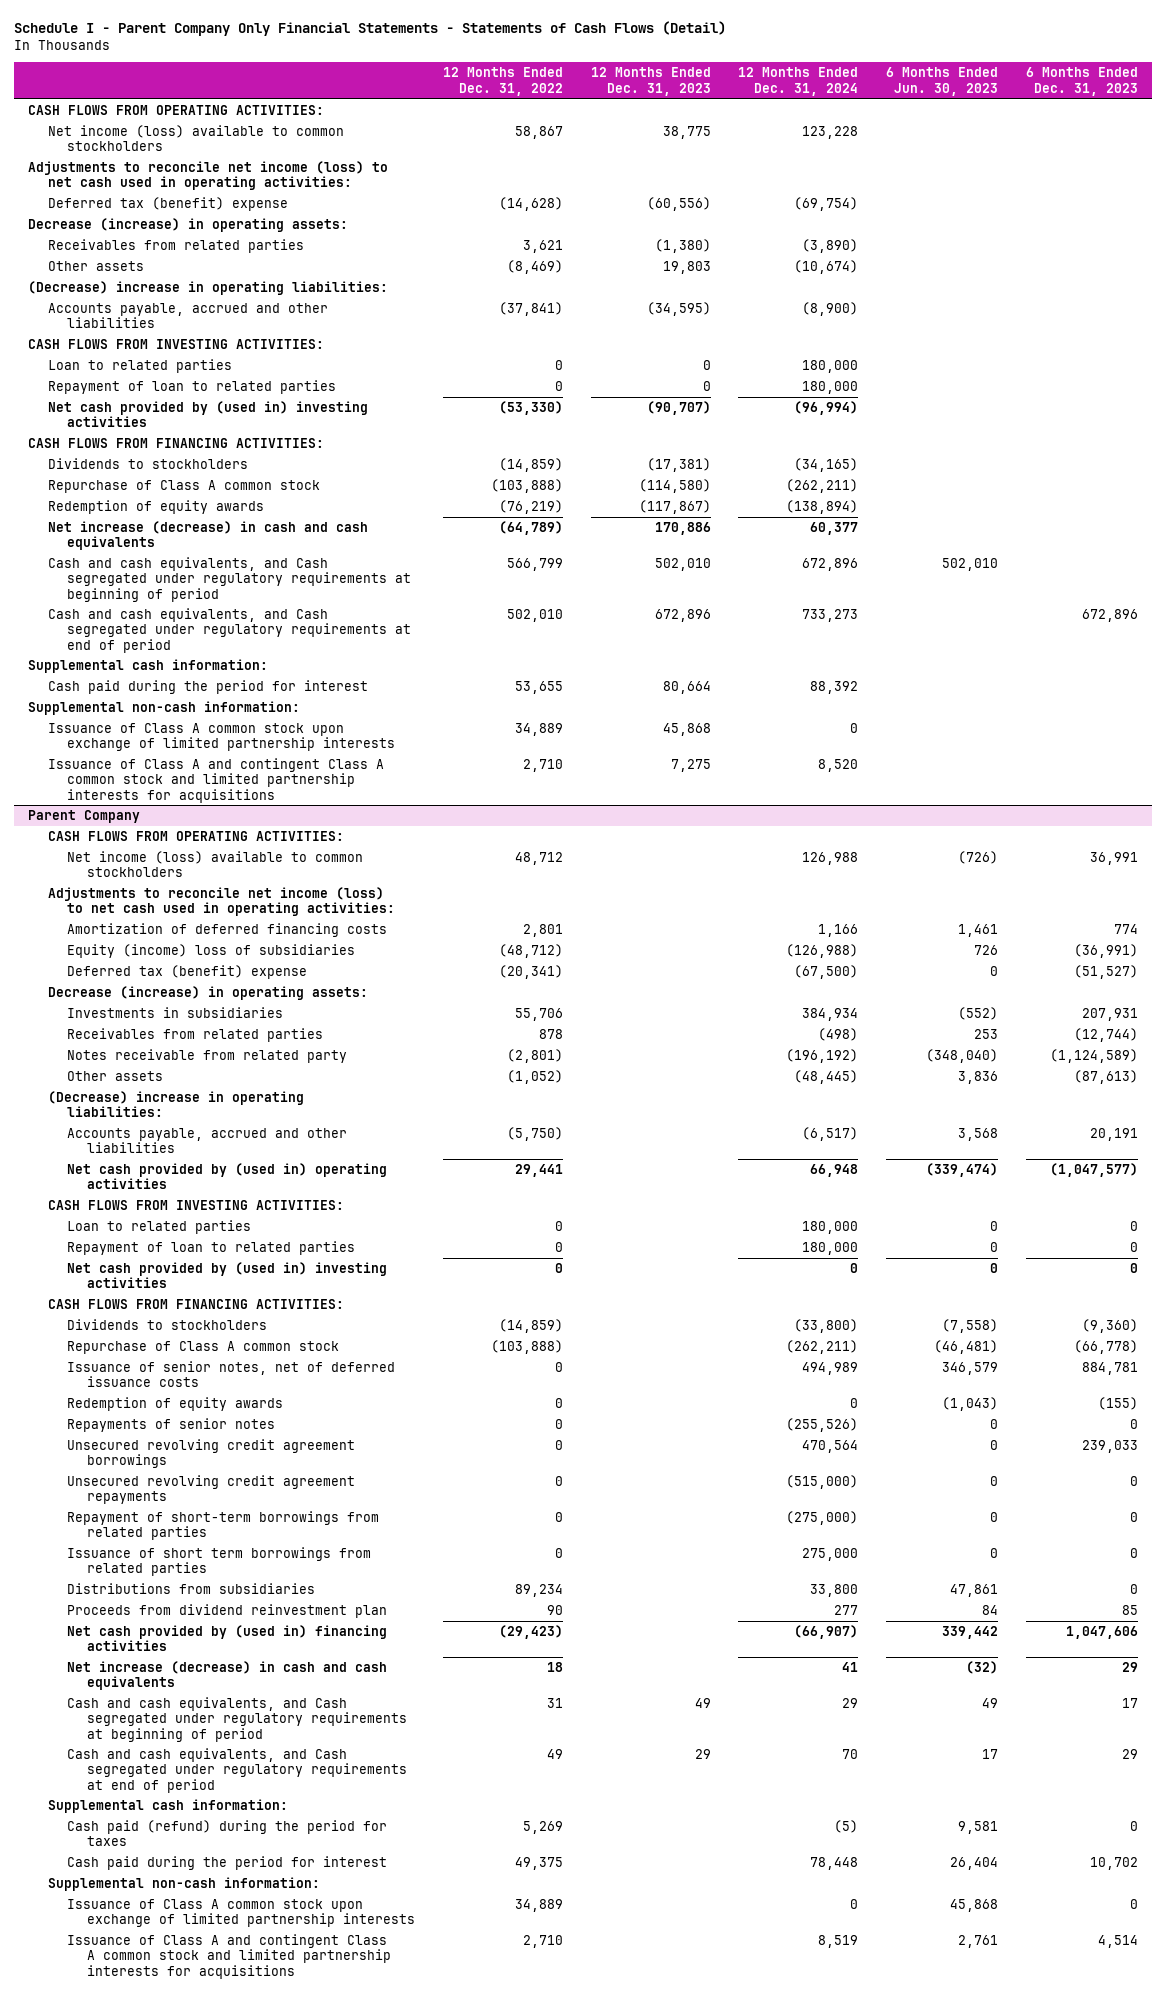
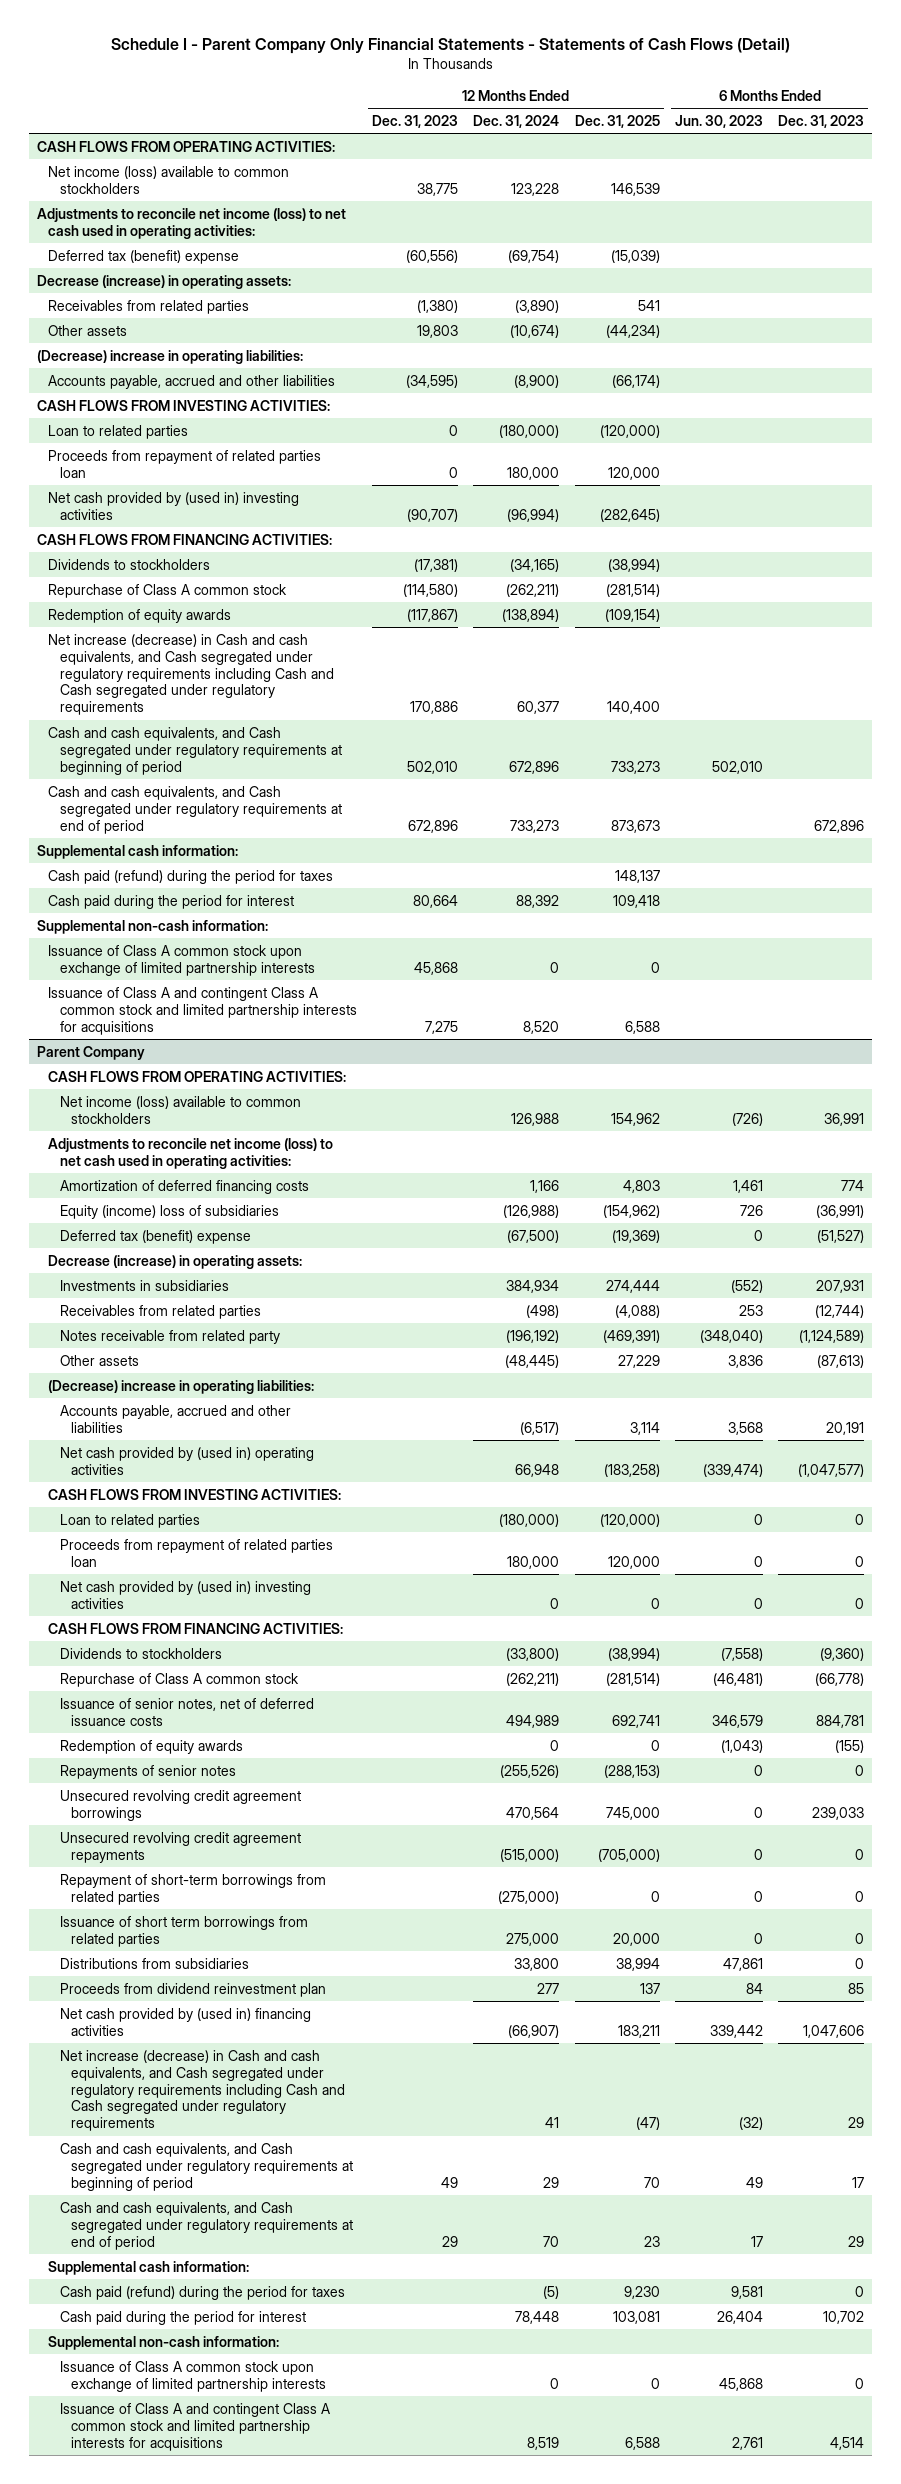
[442,67,563,96] 12 Months Ended Dec. 31, 2022 -> none
none -> [574,114,660,128] Dec. 31, 2025
[802,359,859,373] 180,000 -> [499,424,560,438] (180,000)
[47,379,336,394] Repayment of loan to related parties -> [48,449,322,478] Proceeds from repayment of related parties loan
[47,520,368,551] Net increase (decrease) in cash and cash equivalents -> [48,633,334,716] Net increase (decrease) in Cash and cash equivalents, and Cash segregated under regulatory requirements including Cash and Cash segregated under regulatory requirements
none -> [48,869,334,884] Cash paid (refund) during the period for taxes
[802,1220,859,1234] 180,000 -> [499,1513,560,1527] (180,000)
[67,1240,356,1255] Repayment of loan to related parties -> [59,1538,333,1567] Proceeds from repayment of related parties loan
[67,1660,388,1691] Net increase (decrease) in cash and cash equivalents -> [59,2049,346,2132] Net increase (decrease) in Cash and cash equivalents, and Cash segregated under regulatory requirements including Cash and Cash segregated under regulatory requirements

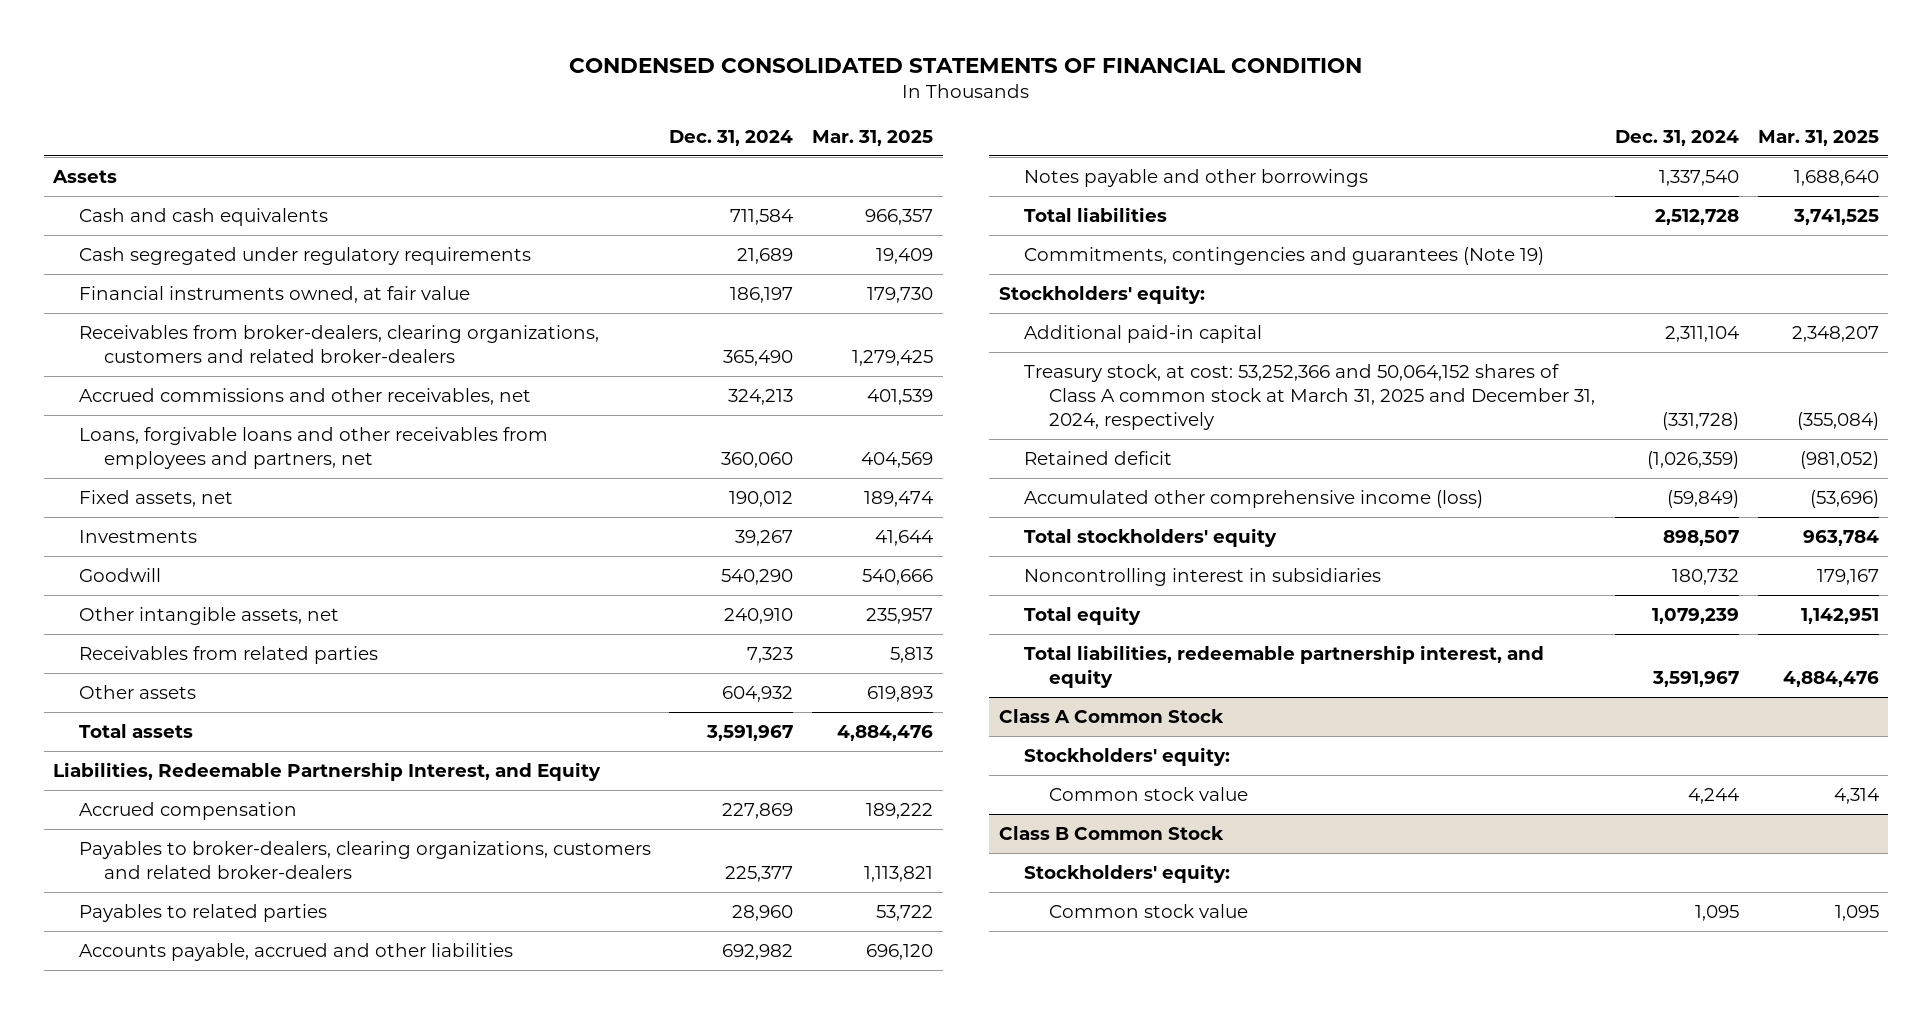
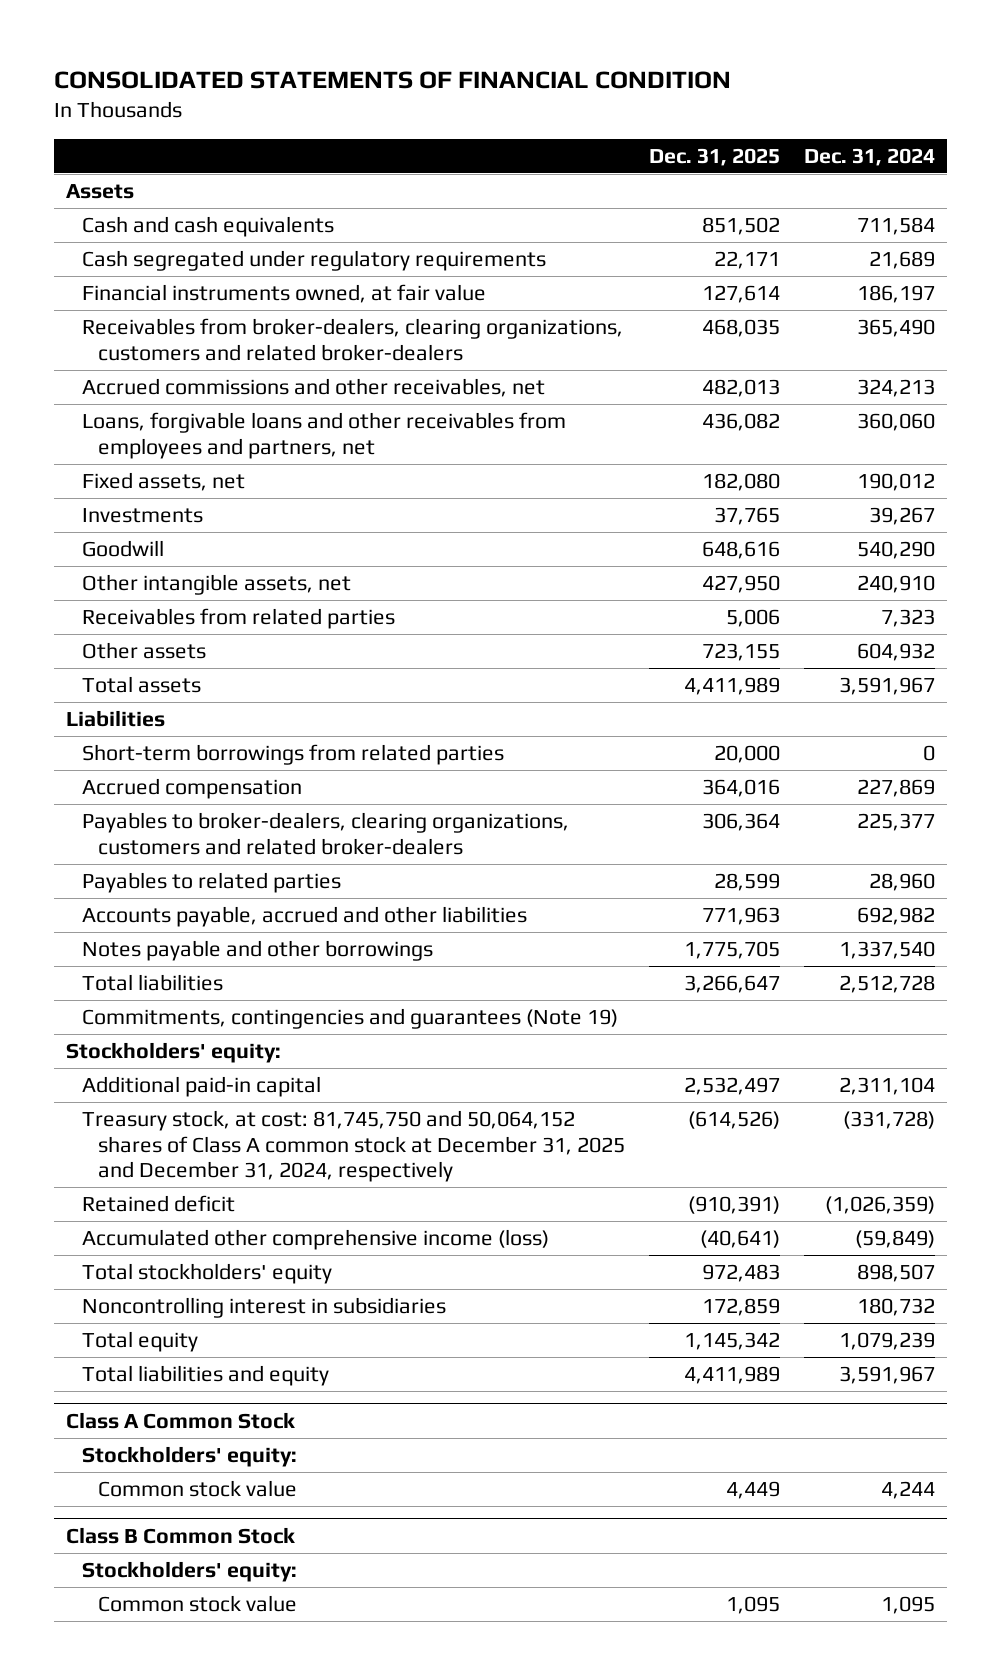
[568,58,1362,74] CONDENSED CONSOLIDATED STATEMENTS OF FINANCIAL CONDITION -> [53,70,731,89] CONSOLIDATED STATEMENTS OF FINANCIAL CONDITION
[812,129,934,146] Mar. 31, 2025 -> none
none -> [648,147,780,166] Dec. 31, 2025
[53,761,602,781] Liabilities, Redeemable Partnership Interest, and Equity -> none
none -> [65,710,165,728] Liabilities
none -> [81,744,504,766] Short-term borrowings from related parties
[1024,363,1596,431] Treasury stock, at cost: 53,252,366 and 50,064,152 shares of Class A common stock at March 31, 2025 and December 31, 2024, respectively -> [81,1110,626,1183] Treasury stock, at cost: 81,745,750 and 50,064,152 shares of Class A common stock at December 31, 2025 and December 31, 2024, respectively
[1024,644,1545,689] Total liabilities, redeemable partnership interest, and equity -> [81,1365,329,1387] Total liabilities and equity

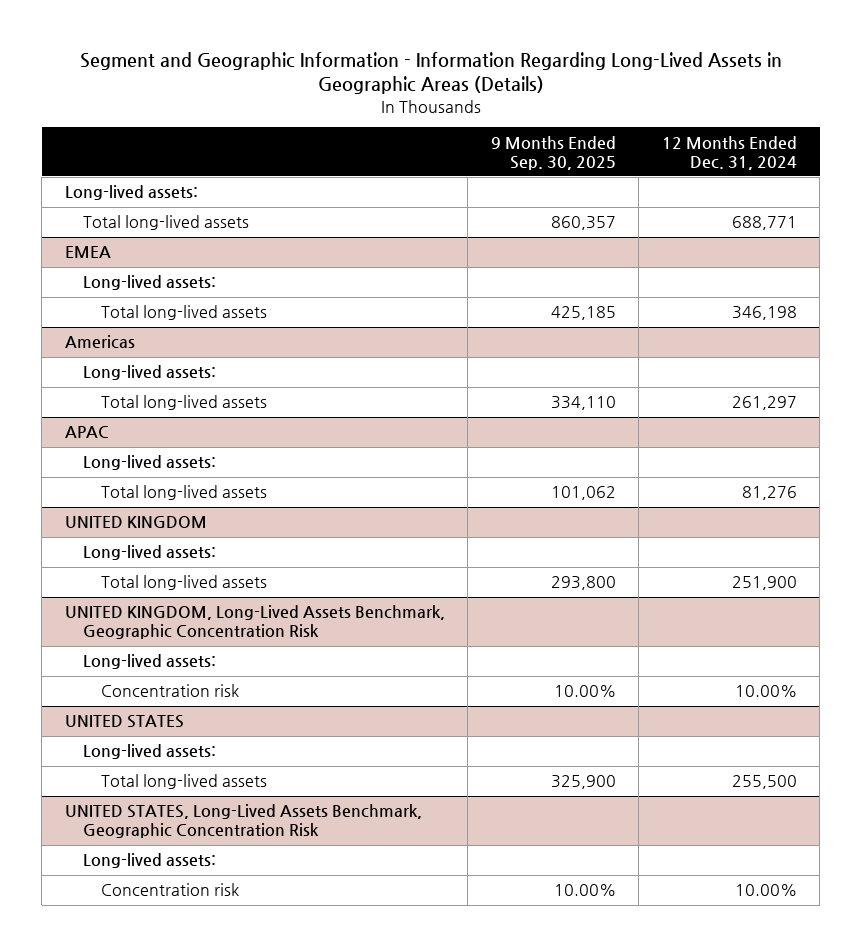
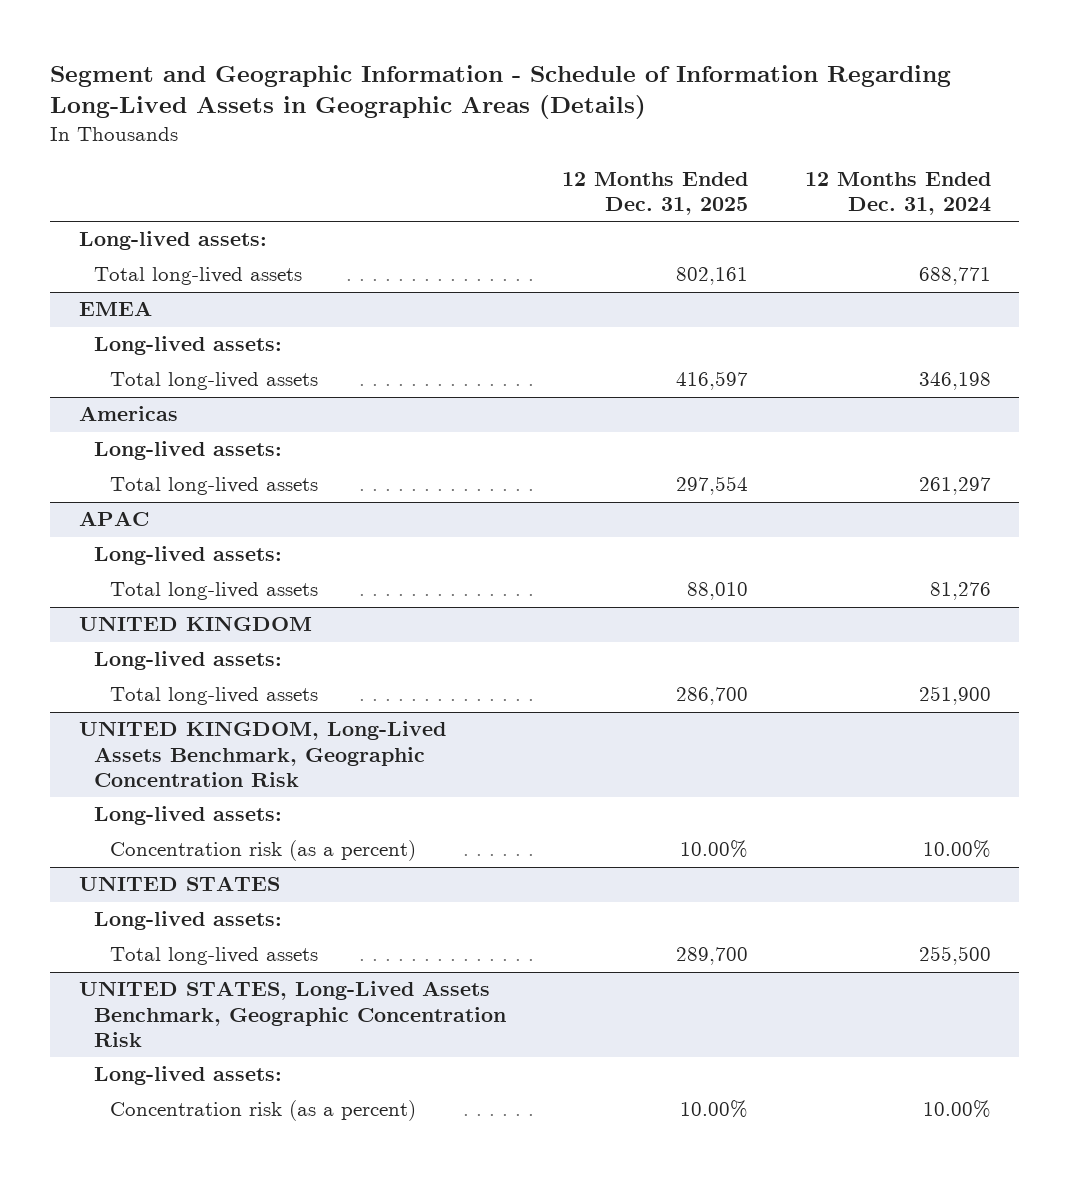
[79,52,782,95] Segment and Geographic Information - Information Regarding Long-Lived Assets in Geographic Areas (Details) -> [50,64,952,120] Segment and Geographic Information - Schedule of Information Regarding Long-Lived Assets in Geographic Areas (Details)
[490,135,616,170] 9 Months Ended Sep. 30, 2025 -> none
none -> [562,171,749,215] 12 Months Ended Dec. 31, 2025
[101,684,240,698] Concentration risk -> [109,840,416,862] Concentration risk (as a percent)
[101,883,240,897] Concentration risk -> [109,1100,416,1122] Concentration risk (as a percent)

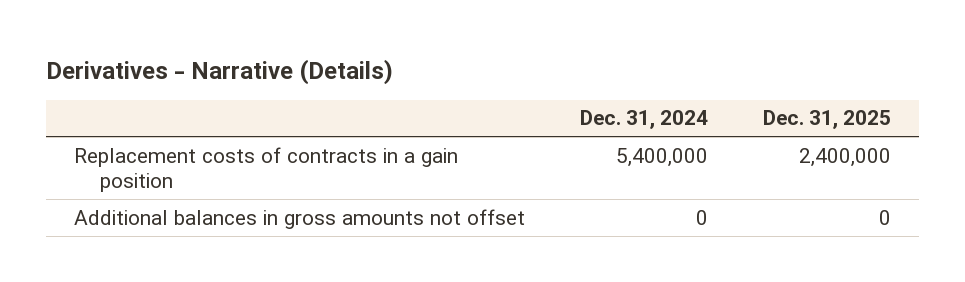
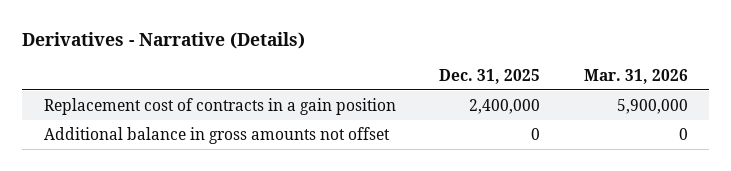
[580,110,709,130] Dec. 31, 2024 -> none
none -> [583,69,688,85] Mar. 31, 2026
[73,146,458,192] Replacement costs of contracts in a gain position -> [43,97,396,115] Replacement cost of contracts in a gain position
[73,208,525,229] Additional balances in gross amounts not offset -> [43,126,390,144] Additional balance in gross amounts not offset

